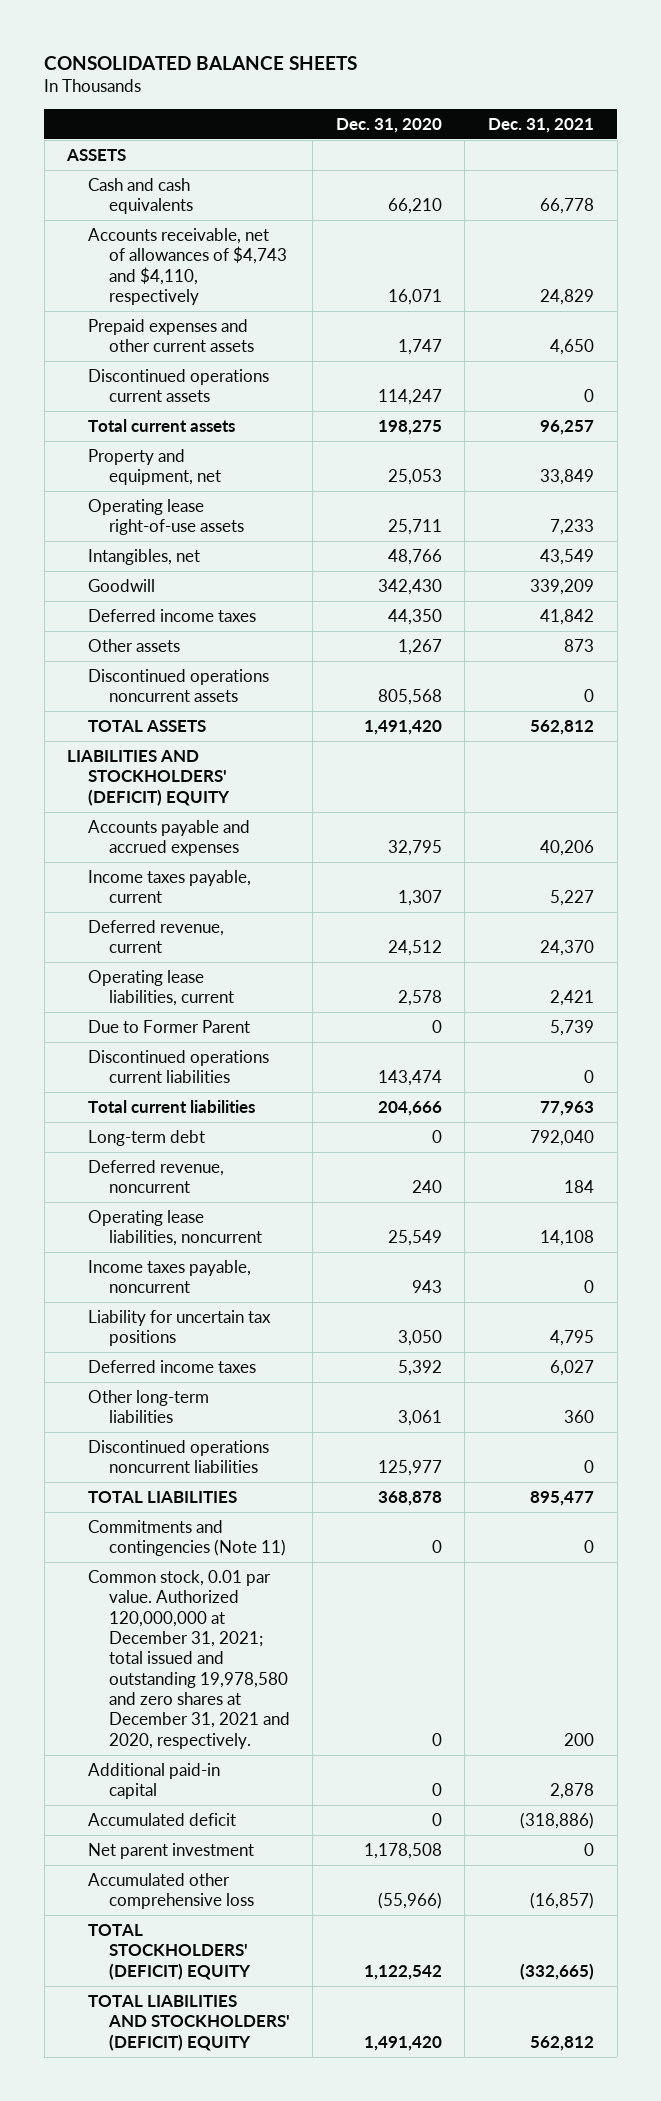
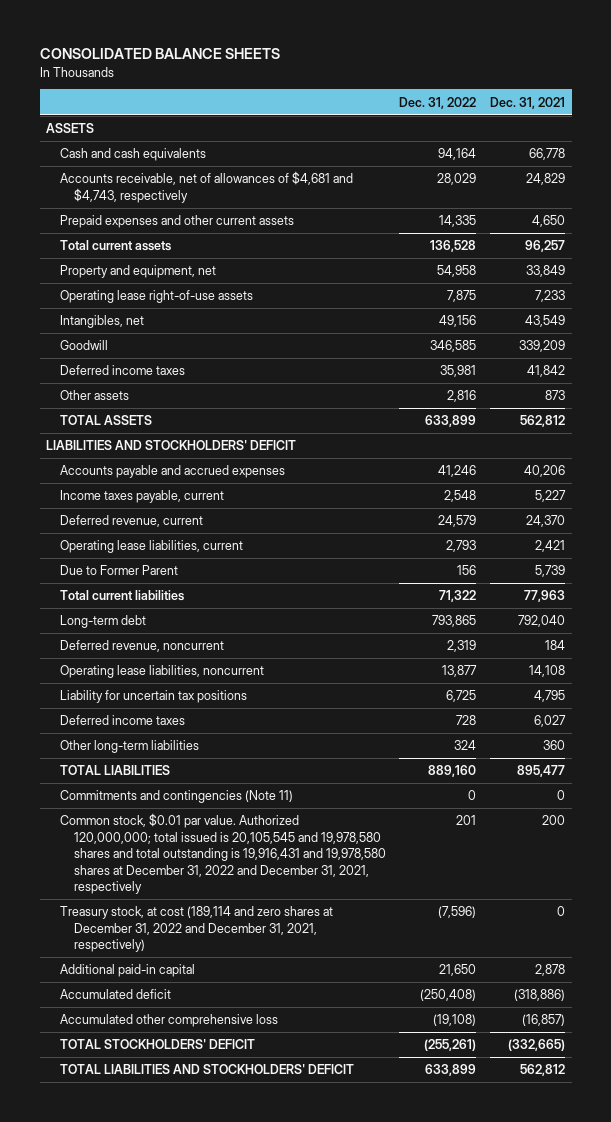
[335,117,442,133] Dec. 31, 2020 -> none
none -> [399,96,477,109] Dec. 31, 2022
[87,227,287,305] Accounts receivable, net of allowances of $4,743 and $4,110, respectively -> [60,171,354,203] Accounts receivable, net of allowances of $4,681 and $4,743, respectively
[87,368,269,403] Discontinued operations current assets -> none
[87,668,269,703] Discontinued operations noncurrent assets -> none
[67,749,230,806] LIABILITIES AND STOCKHOLDERS' (DEFICIT) EQUITY -> [46,440,297,451] LIABILITIES AND STOCKHOLDERS' DEFICIT
[87,1049,269,1084] Discontinued operations current liabilities -> none
[87,1259,251,1294] Income taxes payable, noncurrent -> none
[87,1439,269,1474] Discontinued operations noncurrent liabilities -> none
[87,1569,290,1749] Common stock, 0.01 par value. Authorized 120,000,000 at December 31, 2021; total issued and outstanding 19,978,580 and zero shares at December 31, 2021 and 2020, respectively. -> [60,813,386,894] Common stock, $0.01 par value. Authorized 120,000,000; total issued is 20,105,545 and 19,978,580 shares and total outstanding is 19,916,431 and 19,978,580 shares at December 31, 2022 and December 31, 2021, respectively
none -> [60,906,334,953] Treasury stock, at cost (189,114 and zero shares at December 31, 2022 and December 31, 2021, respectively)
[87,1842,254,1859] Net parent investment -> none
[87,1923,251,1980] TOTAL STOCKHOLDERS' (DEFICIT) EQUITY -> [60,1039,256,1050] TOTAL STOCKHOLDERS' DEFICIT
[87,1994,290,2051] TOTAL LIABILITIES AND STOCKHOLDERS' (DEFICIT) EQUITY -> [60,1064,355,1075] TOTAL LIABILITIES AND STOCKHOLDERS' DEFICIT

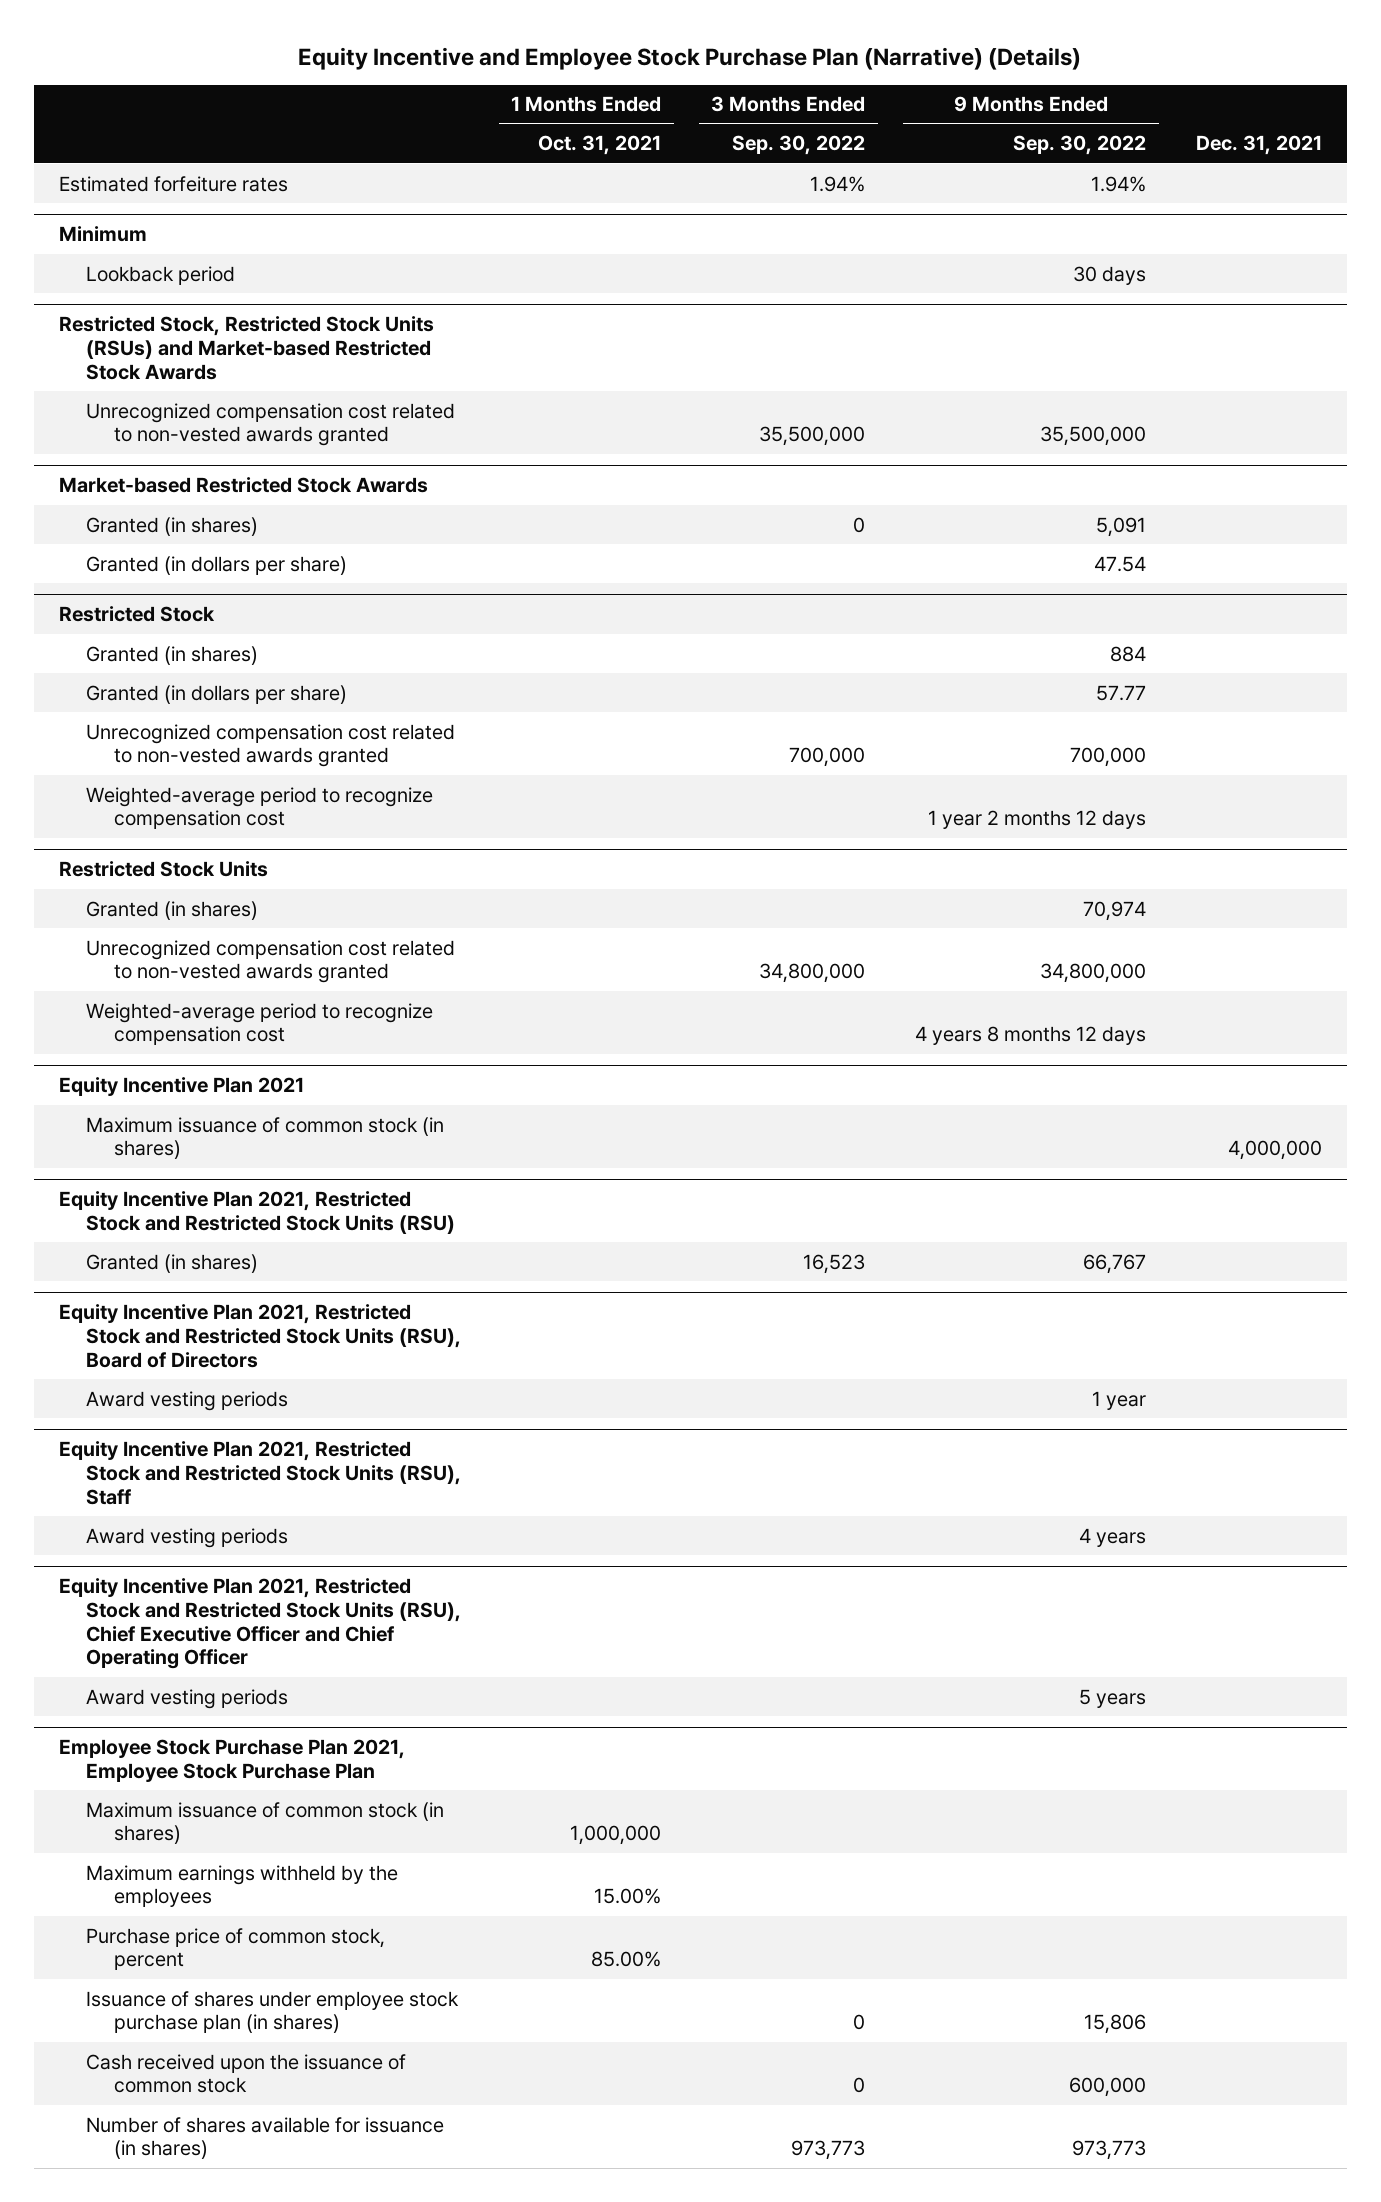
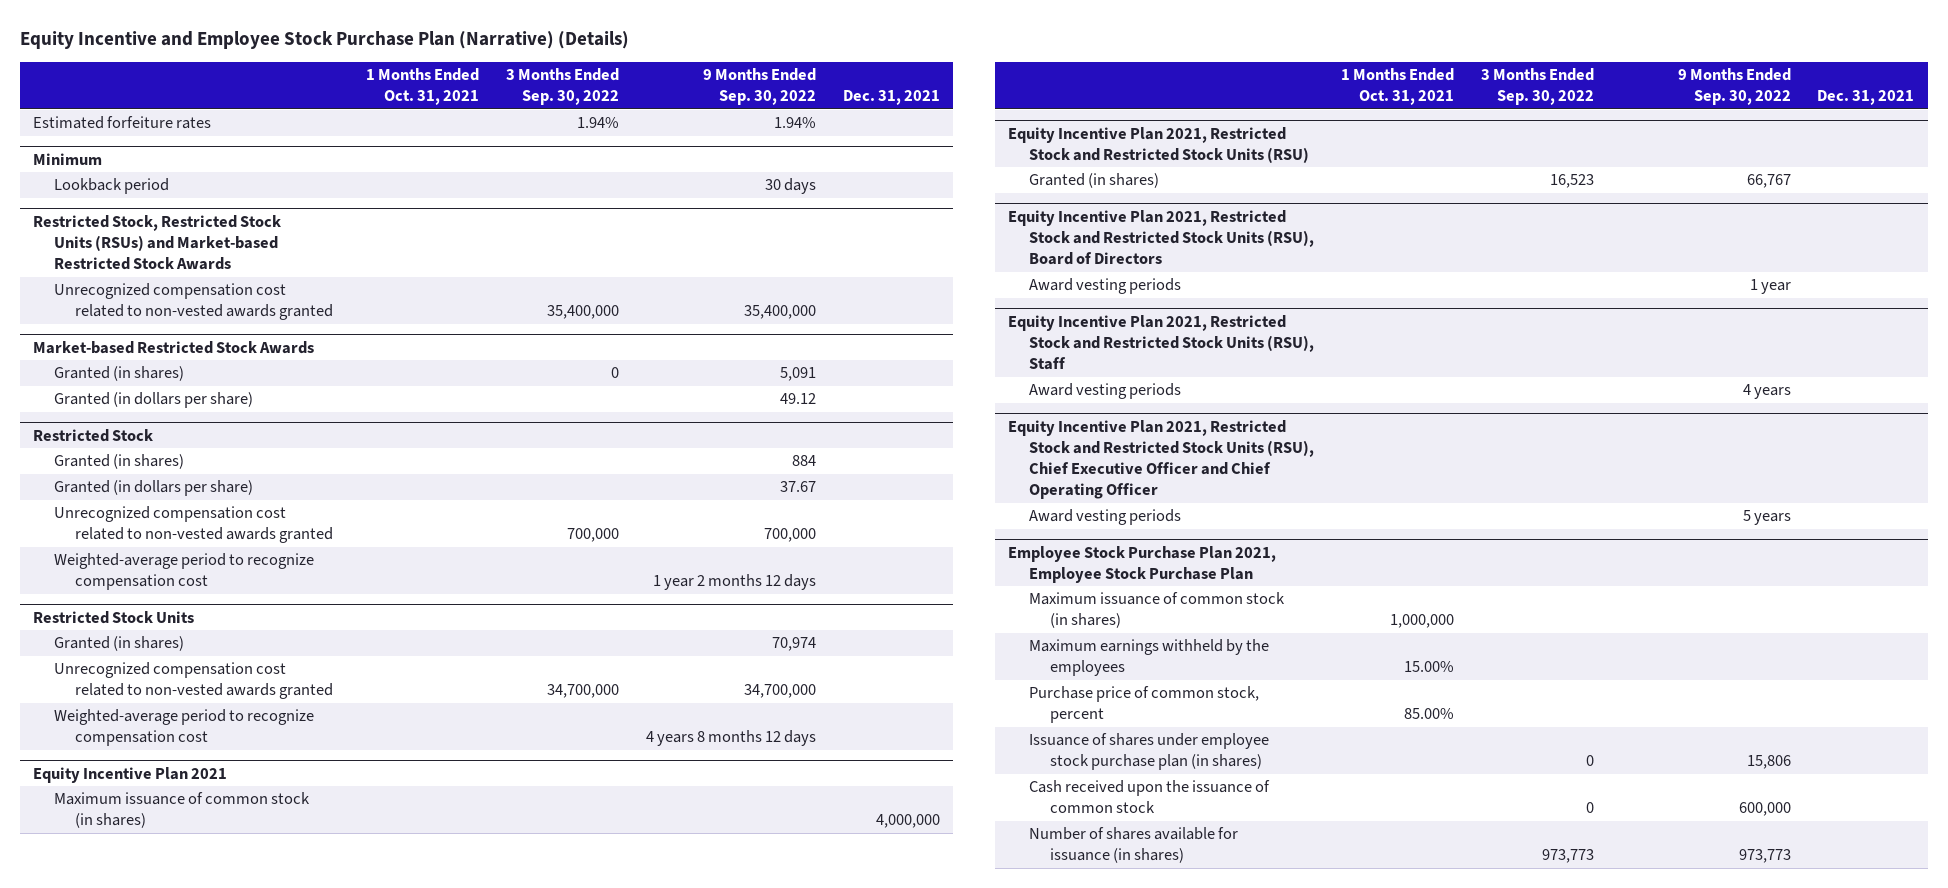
[759,426,866,447] 35,500,000 -> [546,305,619,320] 35,400,000
[1040,426,1147,447] 35,500,000 -> [743,305,816,320] 35,400,000
[1094,555,1147,572] 47.54 -> [779,393,816,405] 49.12
[1096,684,1147,701] 57.77 -> [779,481,816,493] 37.67
[759,963,866,984] 34,800,000 -> [546,684,619,699] 34,700,000
[1040,963,1147,984] 34,800,000 -> [743,684,816,699] 34,700,000

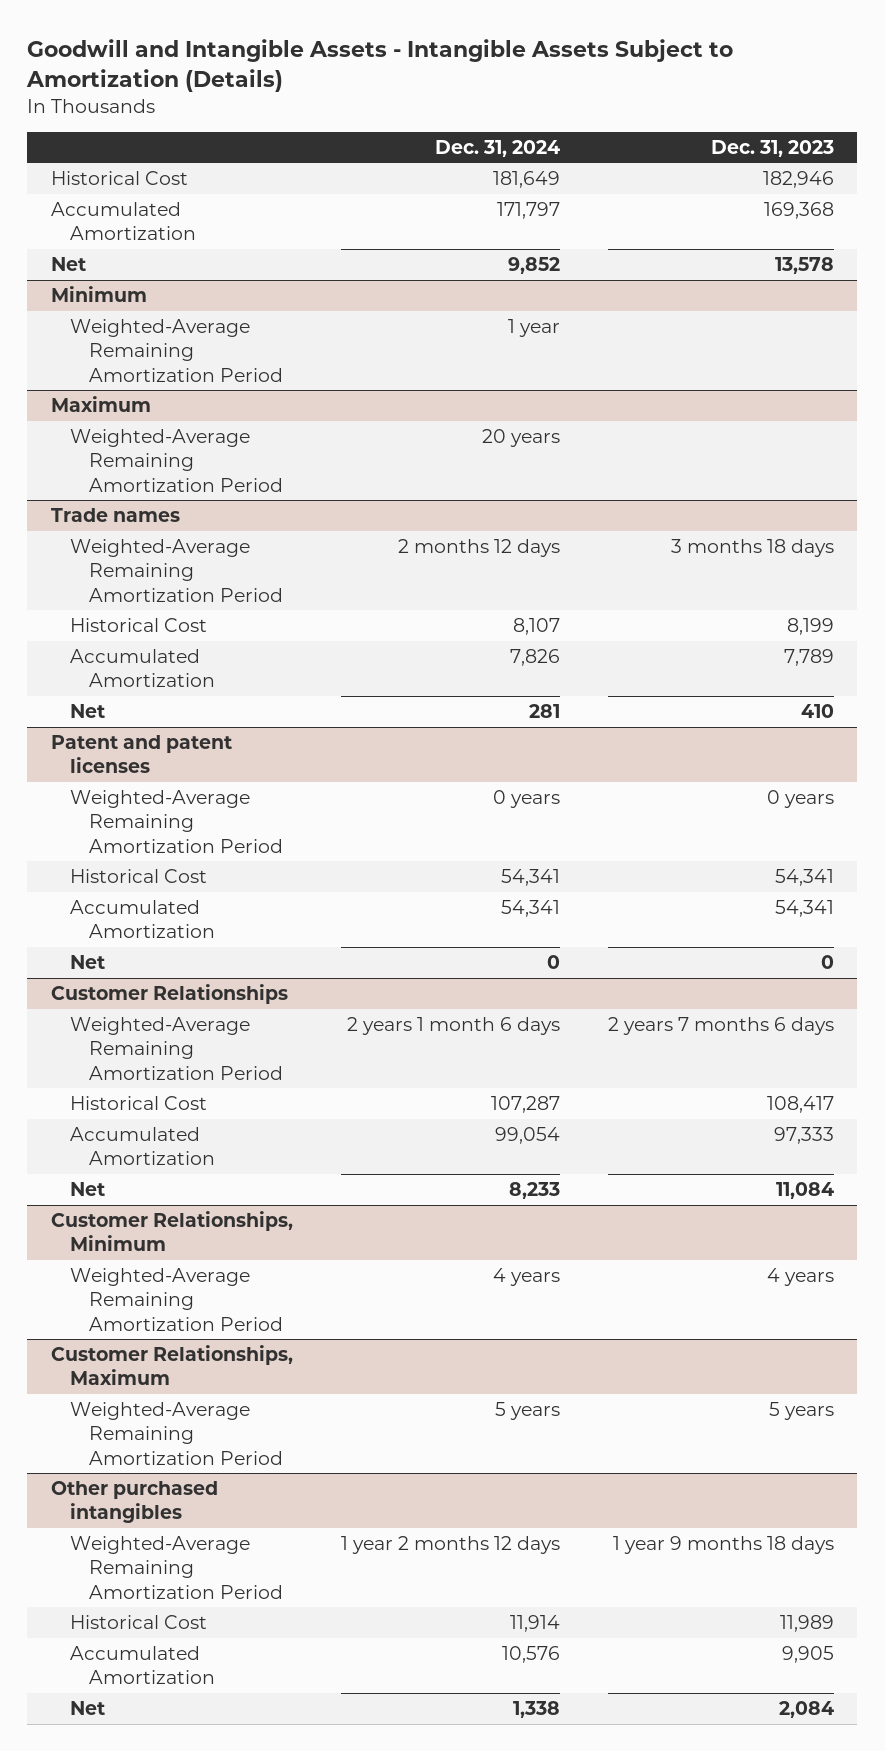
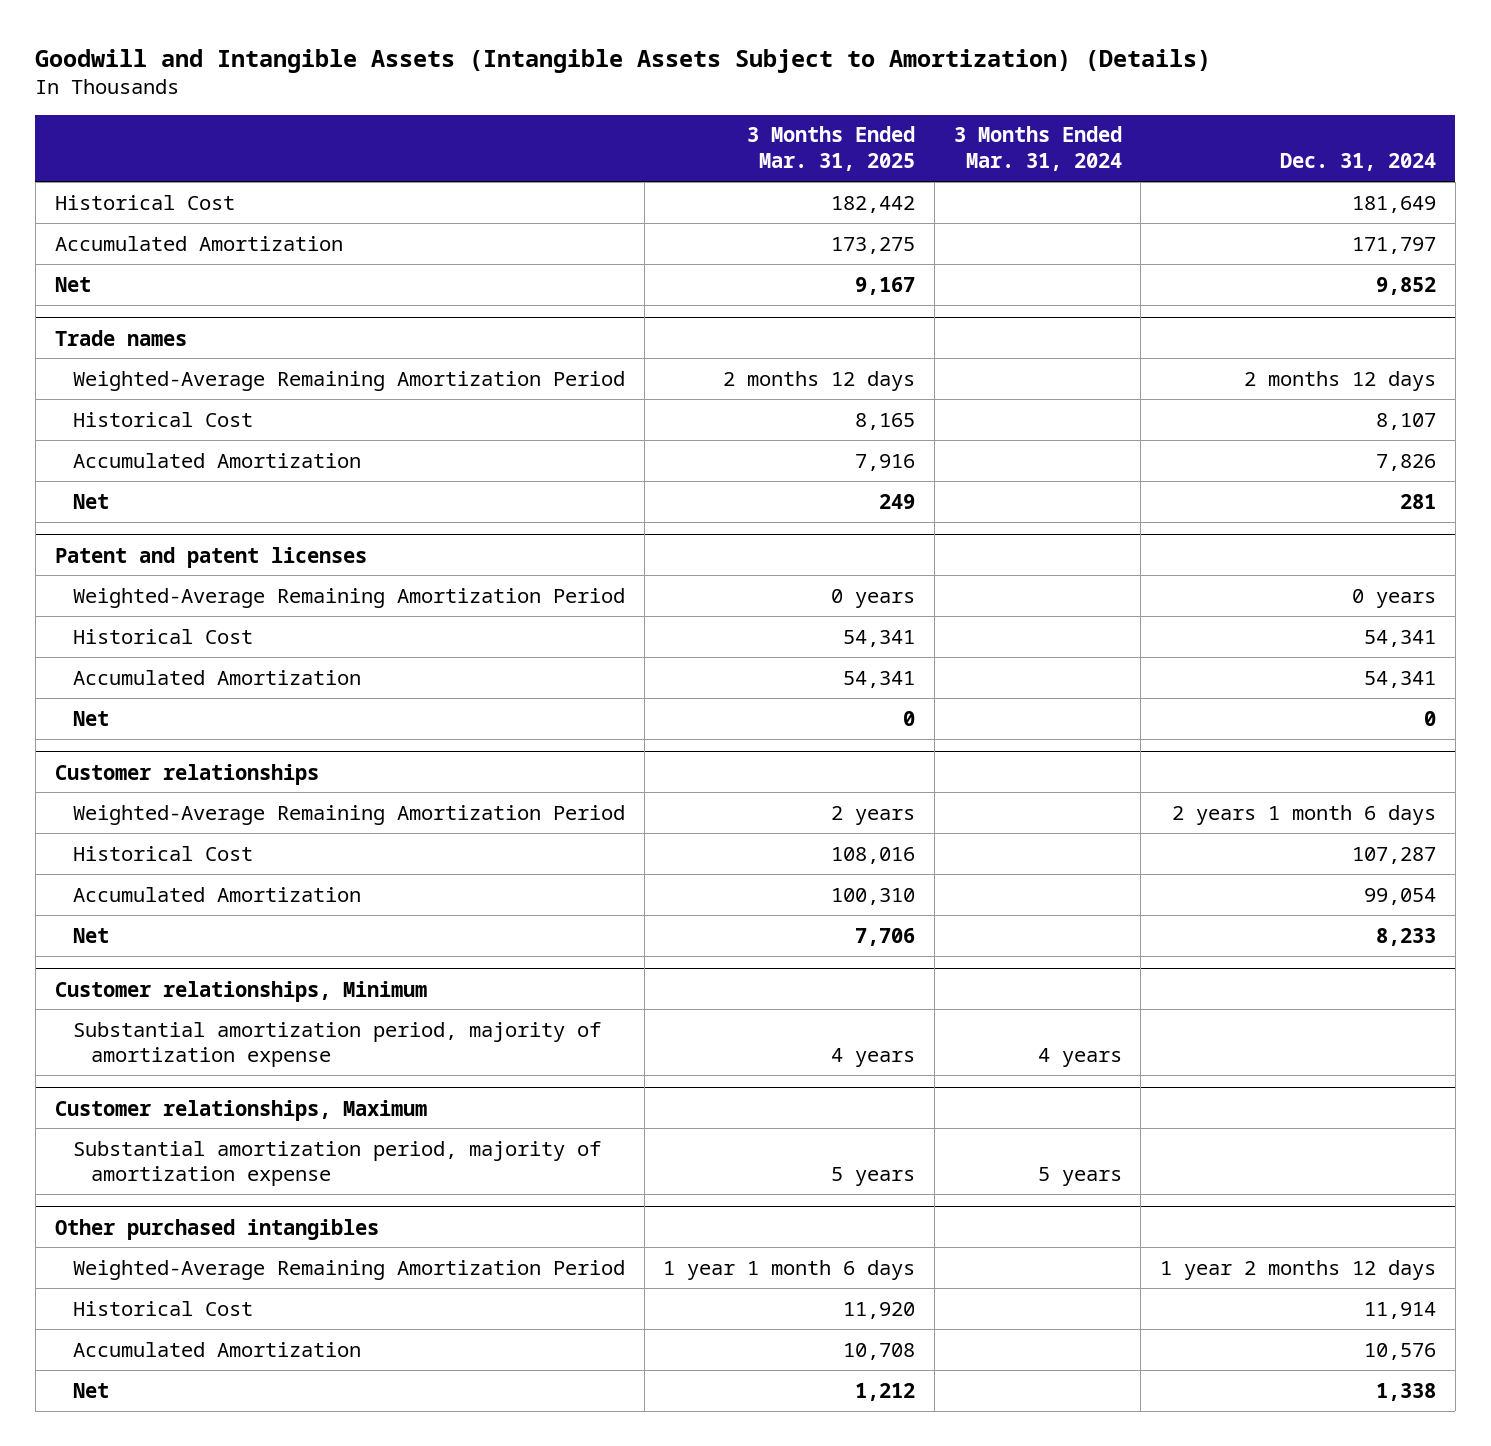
[26,39,734,92] Goodwill and Intangible Assets - Intangible Assets Subject to Amortization (Details) -> [35,48,1212,73] Goodwill and Intangible Assets (Intangible Assets Subject to Amortization) (Details)
[710,139,834,157] Dec. 31, 2023 -> none
none -> [747,126,916,172] 3 Months Ended Mar. 31, 2025
none -> [953,126,1122,172] 3 Months Ended Mar. 31, 2024
[51,285,148,302] Minimum -> none
[70,318,283,382] Weighted-Average Remaining Amortization Period -> none
[51,395,152,412] Maximum -> none
[70,428,283,492] Weighted-Average Remaining Amortization Period -> none
[51,983,289,1004] Customer Relationships -> [54,763,319,785] Customer relationships
[70,1267,283,1331] Weighted-Average Remaining Amortization Period -> none
[70,1401,283,1465] Weighted-Average Remaining Amortization Period -> none
[51,1210,294,1252] Customer Relationships, Minimum -> [54,980,427,1002] Customer relationships, Minimum
none -> [72,1021,601,1068] Substantial amortization period, majority of amortization expense
[51,1344,294,1386] Customer Relationships, Maximum -> [54,1099,427,1121] Customer relationships, Maximum
none -> [72,1140,601,1187] Substantial amortization period, majority of amortization expense

